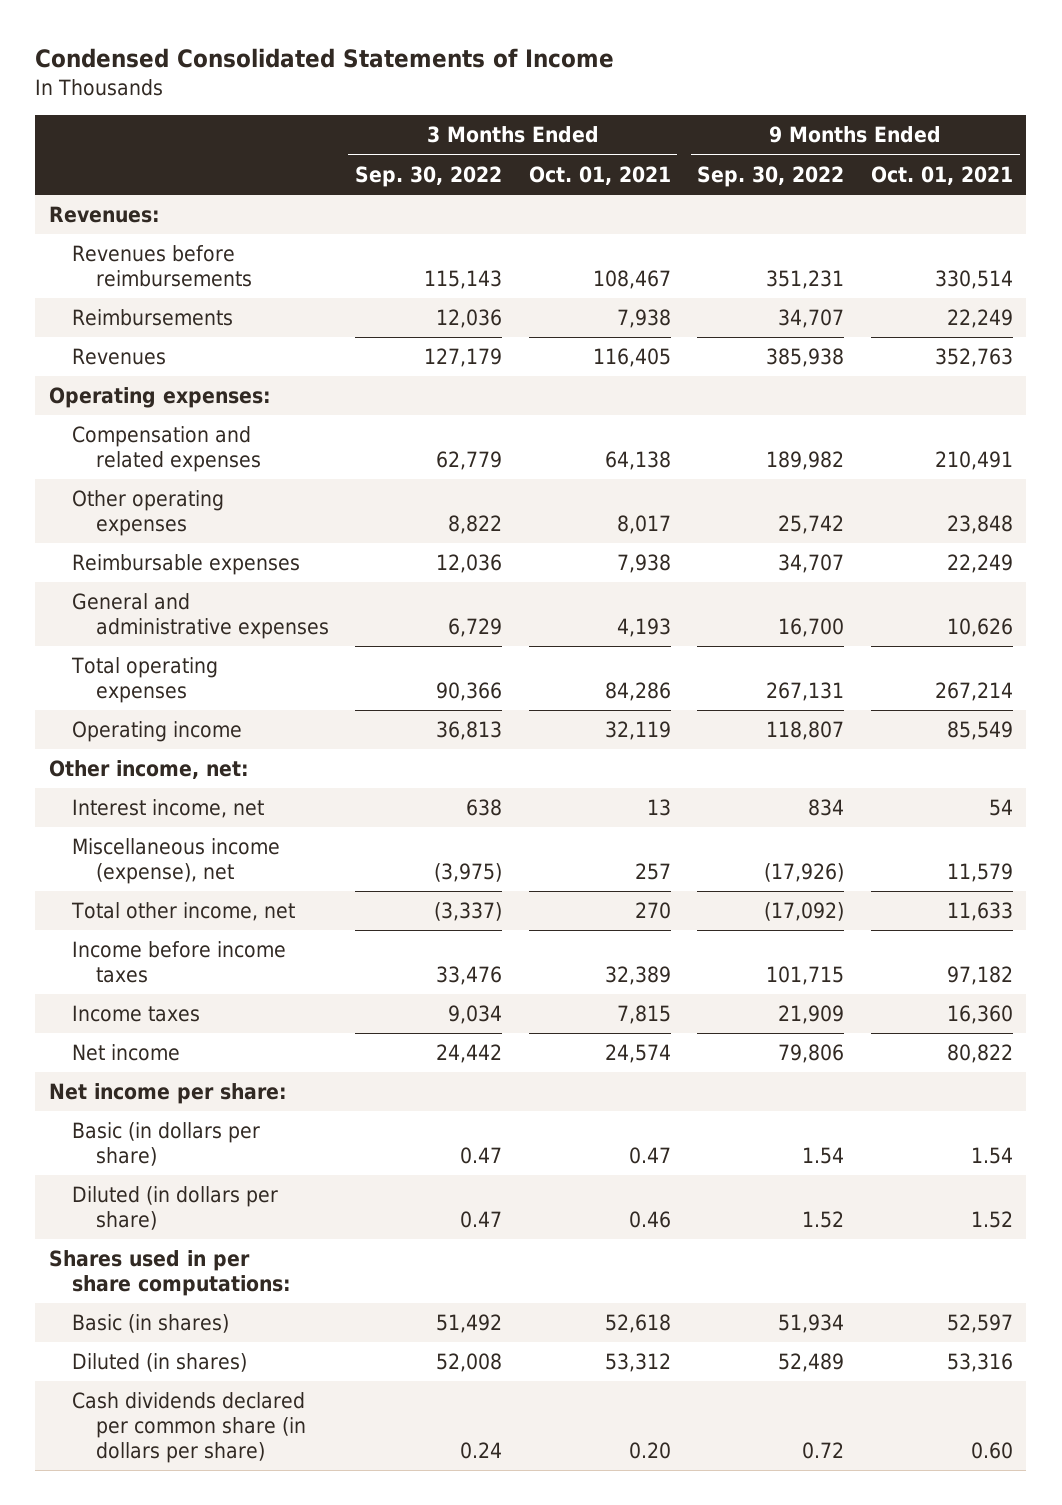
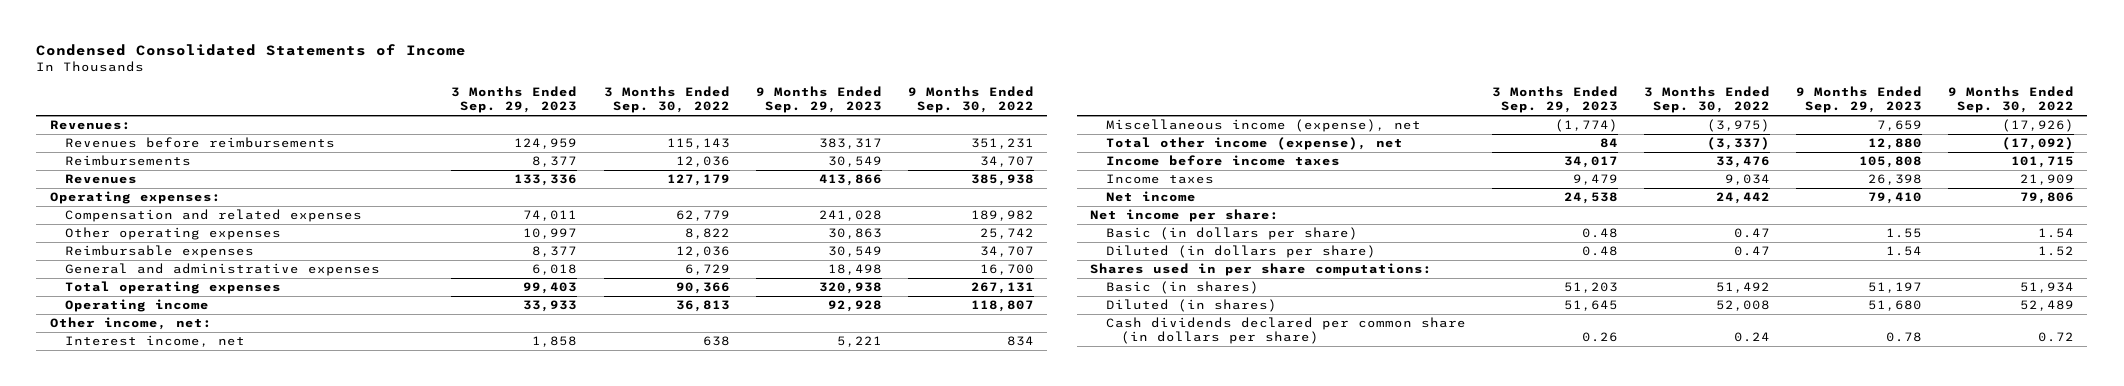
[528,165,671,185] Oct. 01, 2021 -> none
[871,165,1014,185] Oct. 01, 2021 -> none
none -> [451,86,578,114] 3 Months Ended Sep. 29, 2023
none -> [755,86,882,114] 9 Months Ended Sep. 29, 2023
[71,902,296,922] Total other income, net -> [1105,137,1403,151] Total other income (expense), net

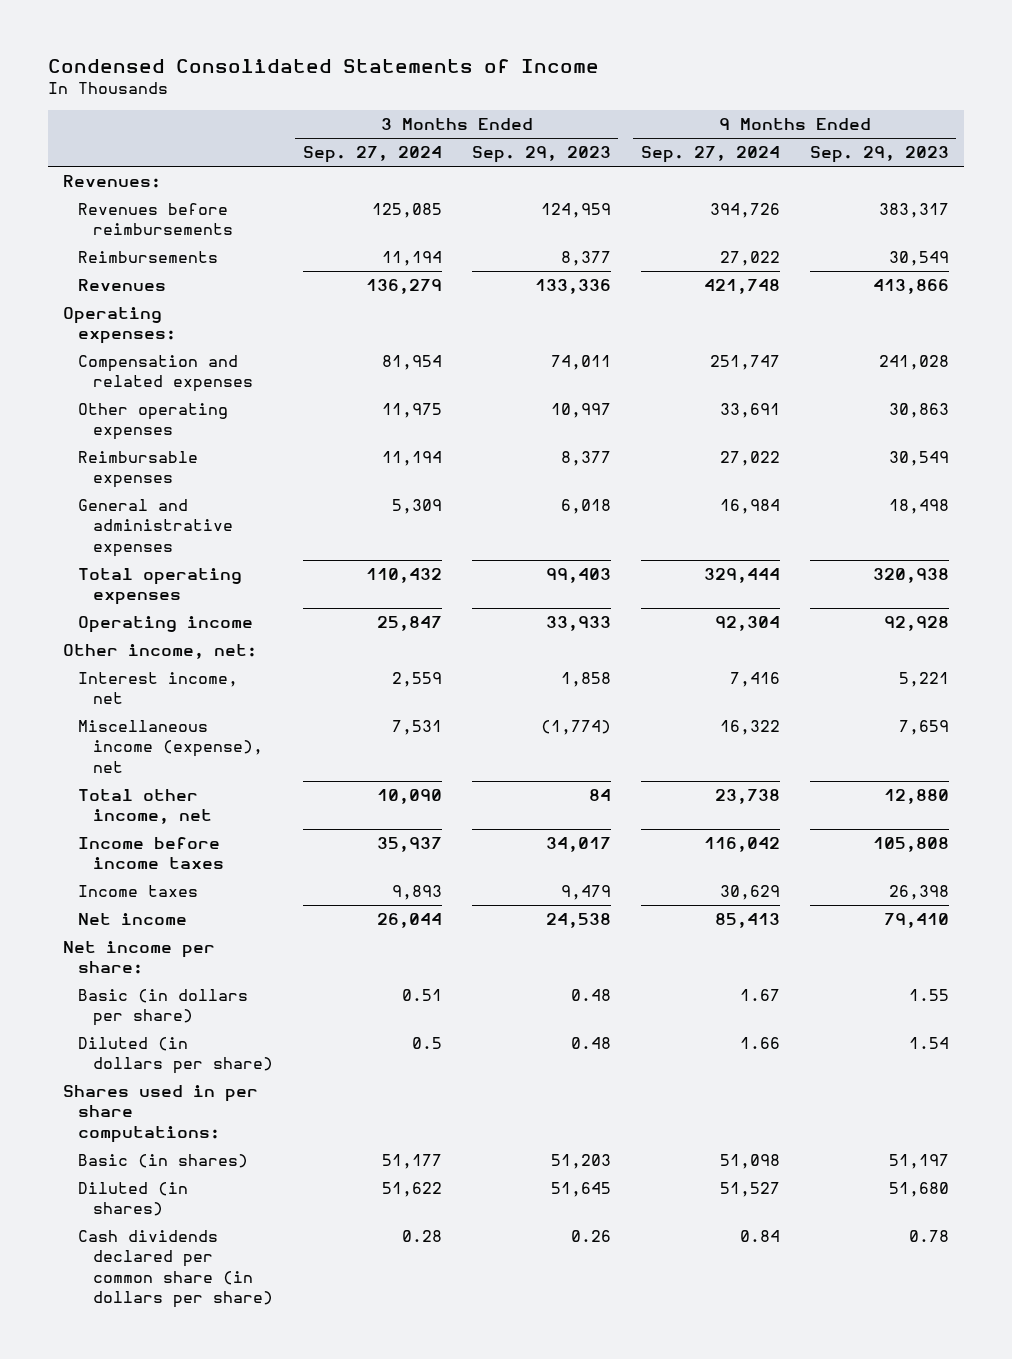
[603,86,730,114] 3 Months Ended Sep. 30, 2022 -> none
[907,86,1034,114] 9 Months Ended Sep. 30, 2022 -> none
none -> [302,146,442,164] Sep. 27, 2024
none -> [640,146,780,164] Sep. 27, 2024
[1105,137,1403,151] Total other income (expense), net -> [77,789,212,825] Total other income, net

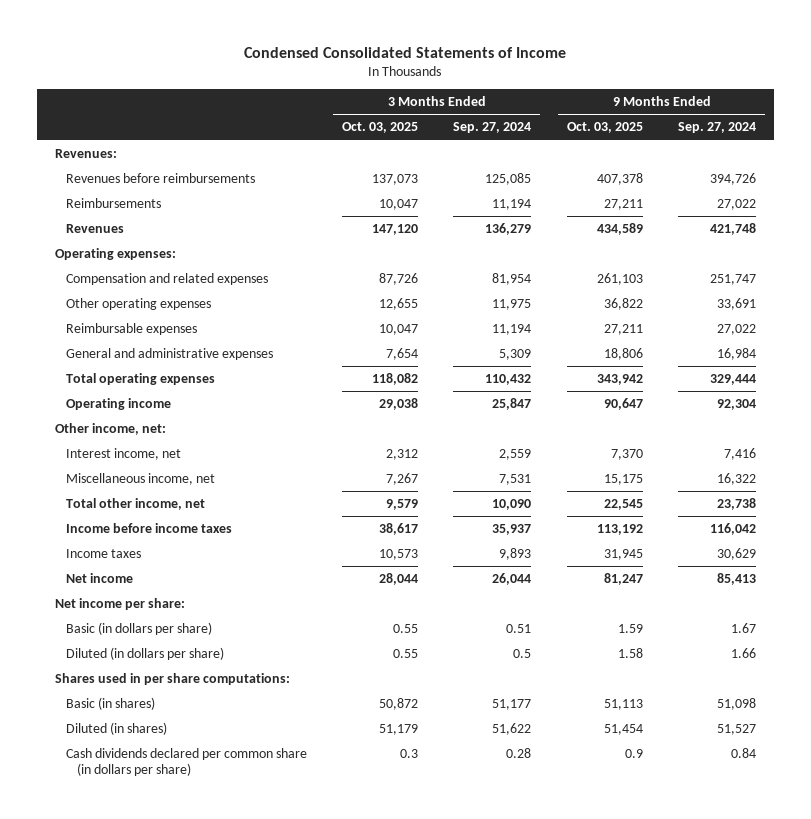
[471,146,611,164] Sep. 29, 2023 -> none
[809,146,949,164] Sep. 29, 2023 -> none
none -> [342,122,419,134] Oct. 03, 2025
none -> [566,122,643,134] Oct. 03, 2025
[77,720,263,773] Miscellaneous income (expense), net -> [65,472,215,485] Miscellaneous income, net

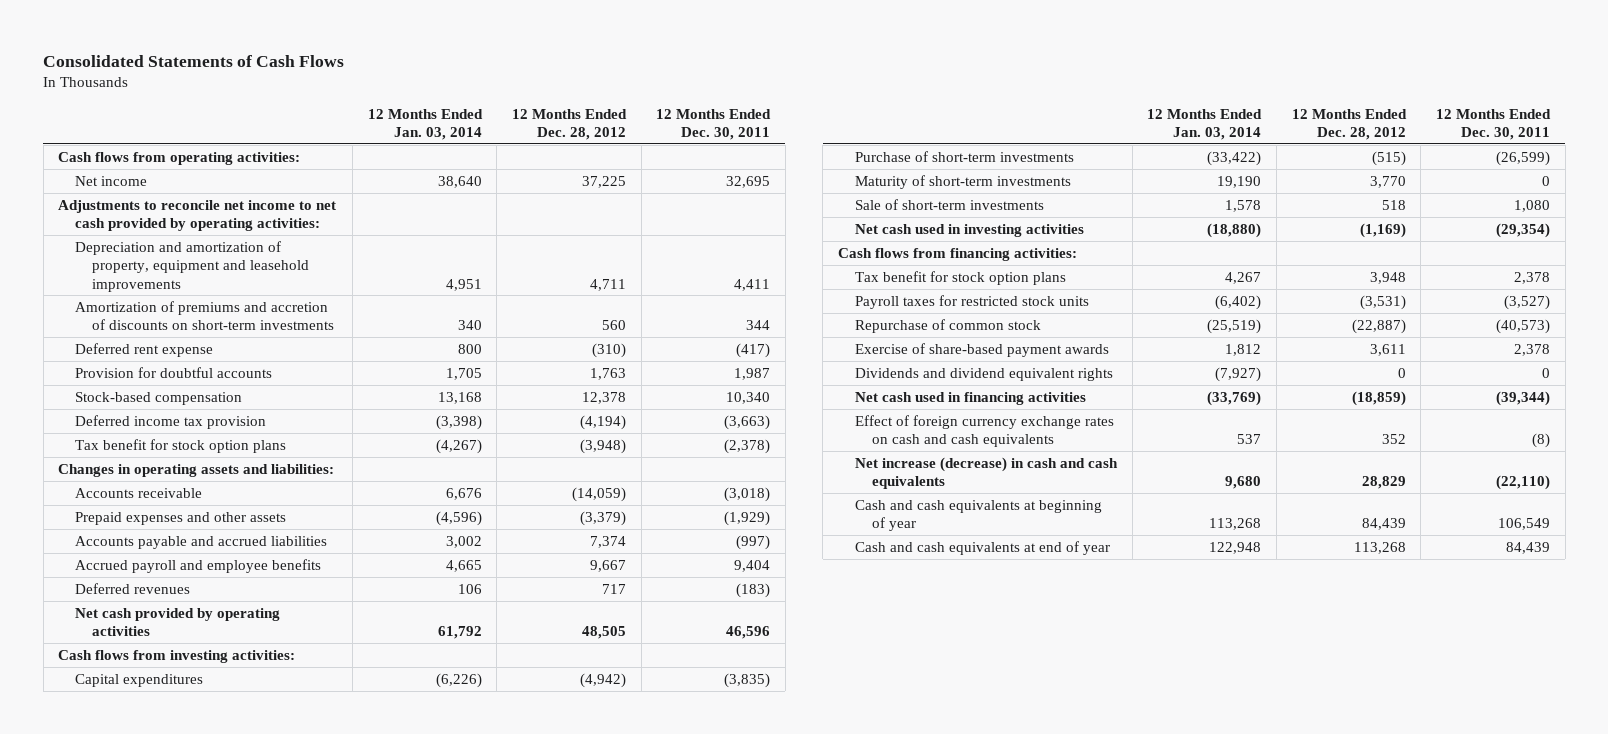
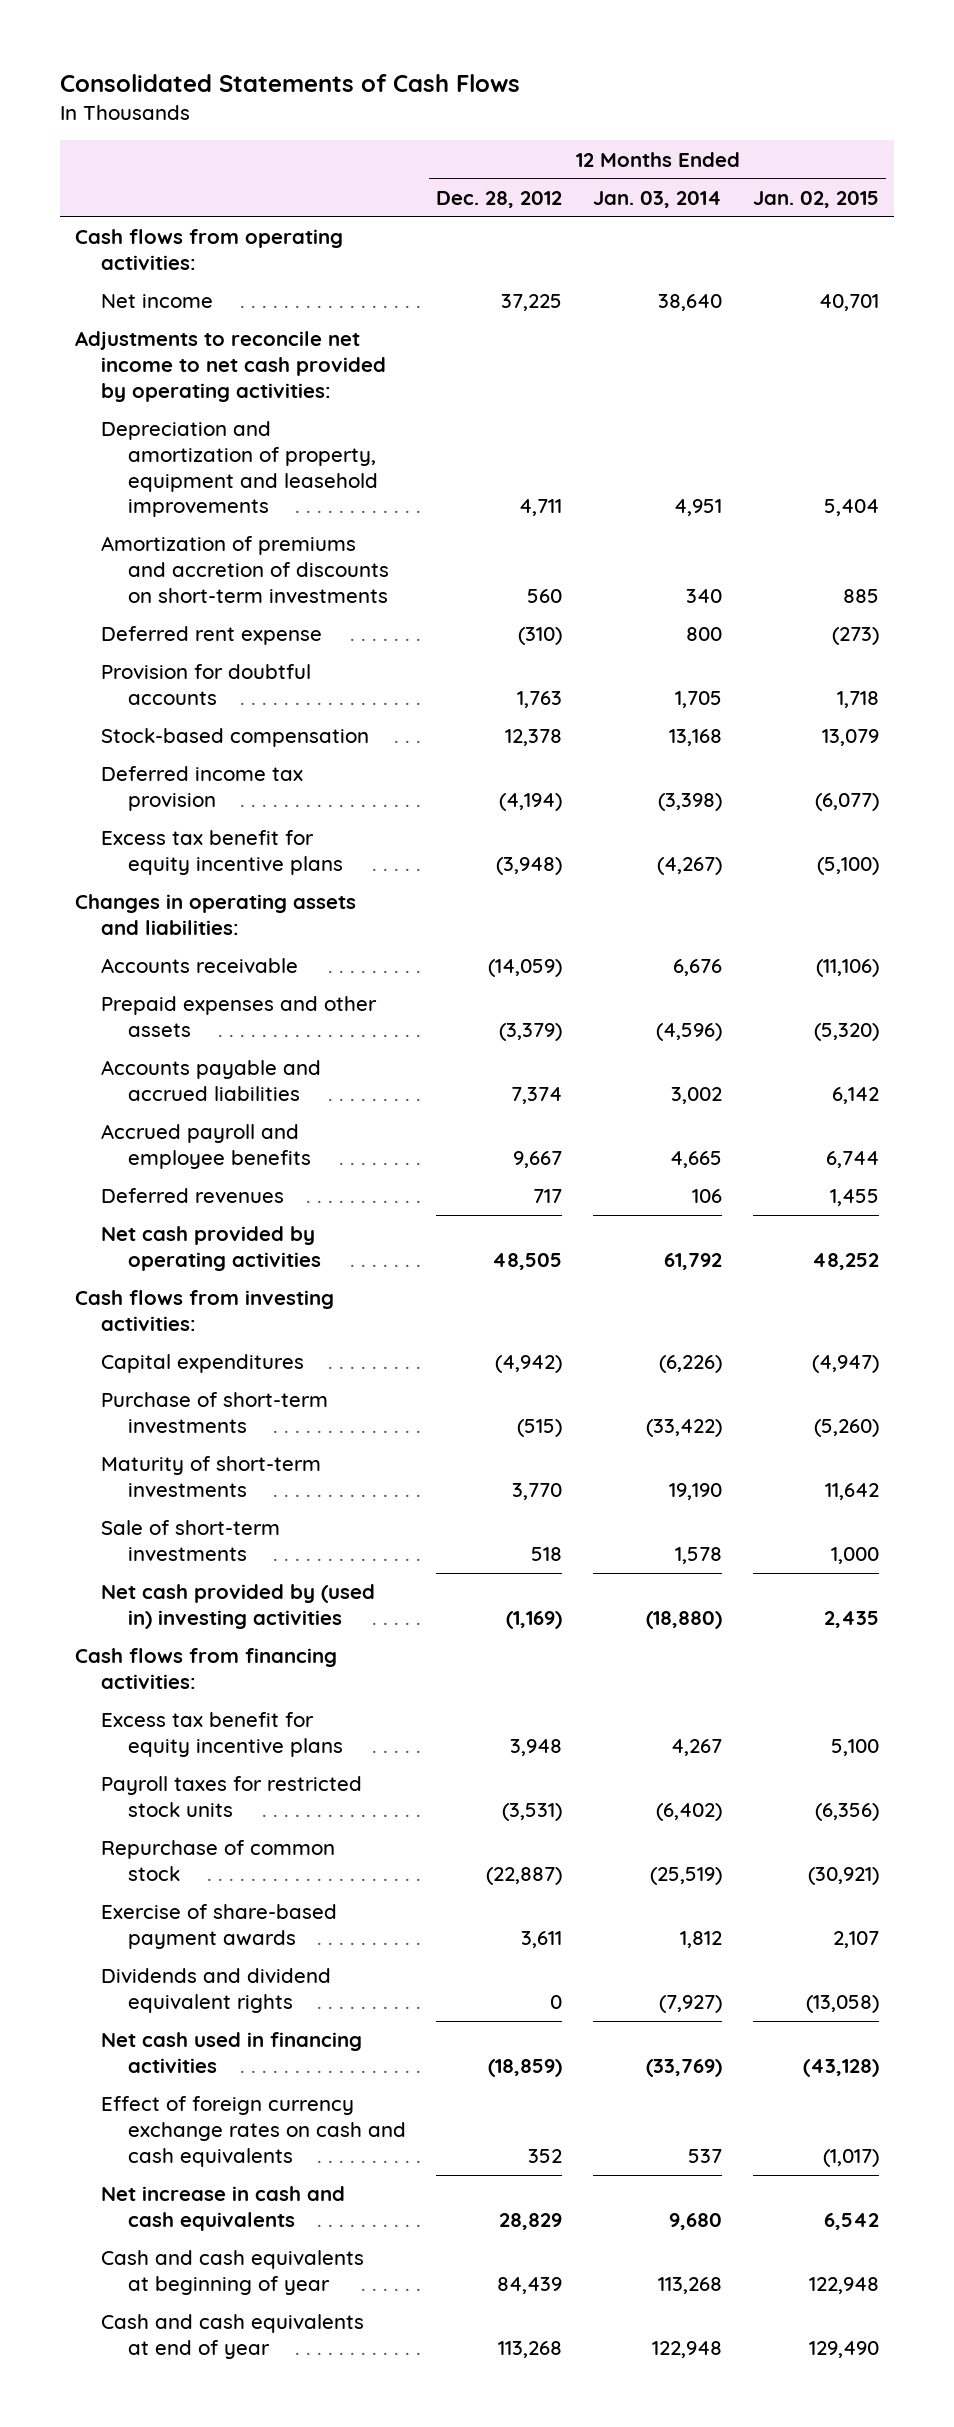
[656,108,772,140] 12 Months Ended Dec. 30, 2011 -> none
none -> [752,190,879,208] Jan. 02, 2015
[75,438,287,453] Tax benefit for stock option plans -> [101,830,343,876] Excess tax benefit for equity incentive plans
[854,223,1084,237] Net cash used in investing activities -> [101,1584,376,1630] Net cash provided by (used in) investing activities
[854,270,1066,285] Tax benefit for stock option plans -> [101,1712,343,1758] Excess tax benefit for equity incentive plans
[854,456,1118,490] Net increase (decrease) in cash and cash equivalents -> [101,2186,346,2232] Net increase in cash and cash equivalents

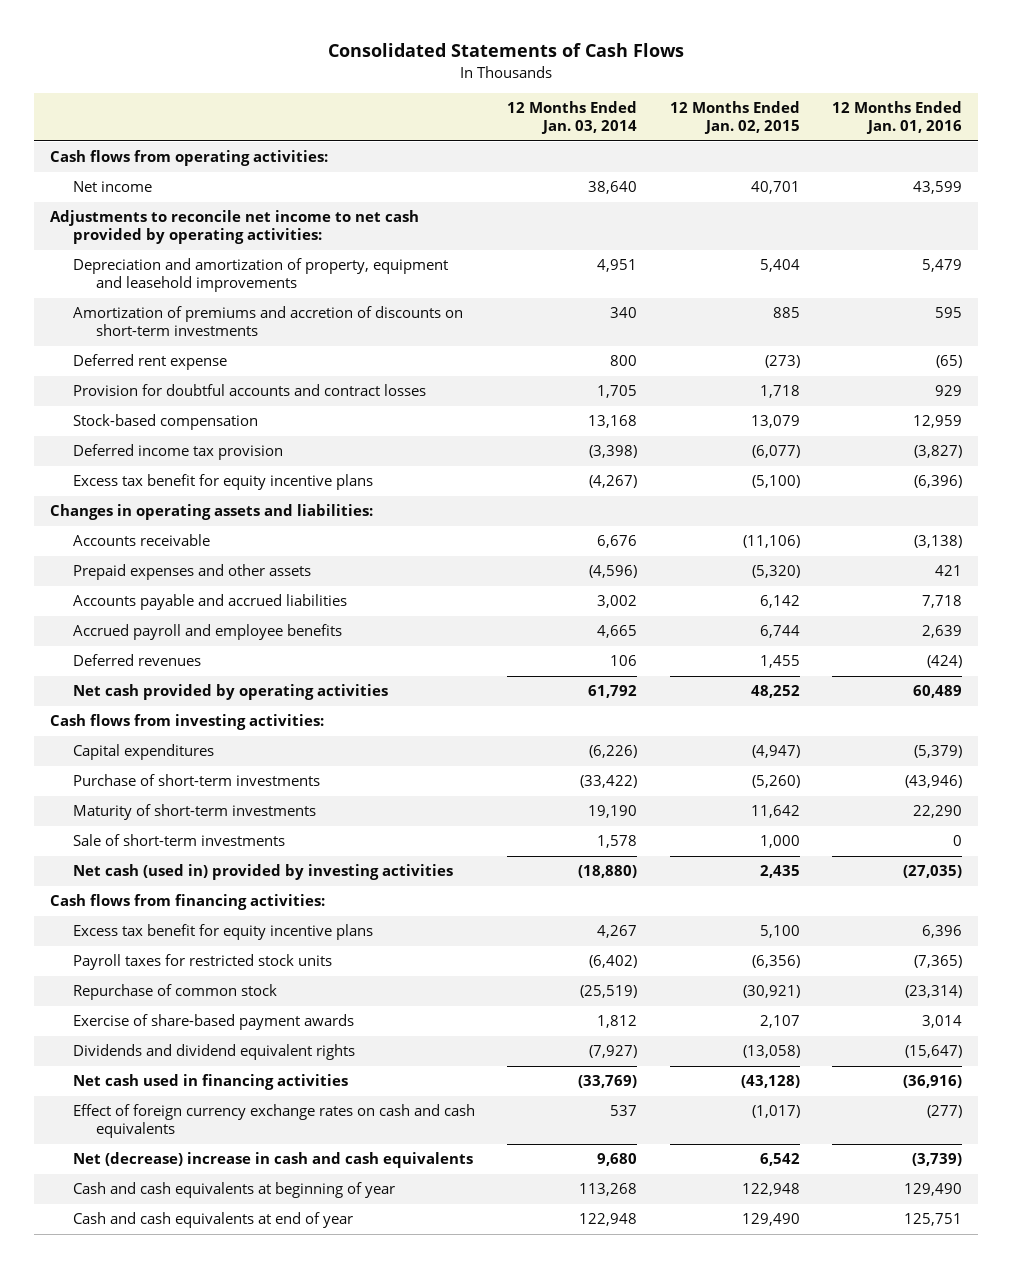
[436,190,563,208] Dec. 28, 2012 -> none
none -> [832,101,963,135] 12 Months Ended Jan. 01, 2016
[101,664,312,706] Provision for doubtful accounts -> [73,384,427,397] Provision for doubtful accounts and contract losses
[101,1584,376,1630] Net cash provided by (used in) investing activities -> [73,864,454,881] Net cash (used in) provided by investing activities
[101,2186,346,2232] Net increase in cash and cash equivalents -> [73,1152,474,1169] Net (decrease) increase in cash and cash equivalents

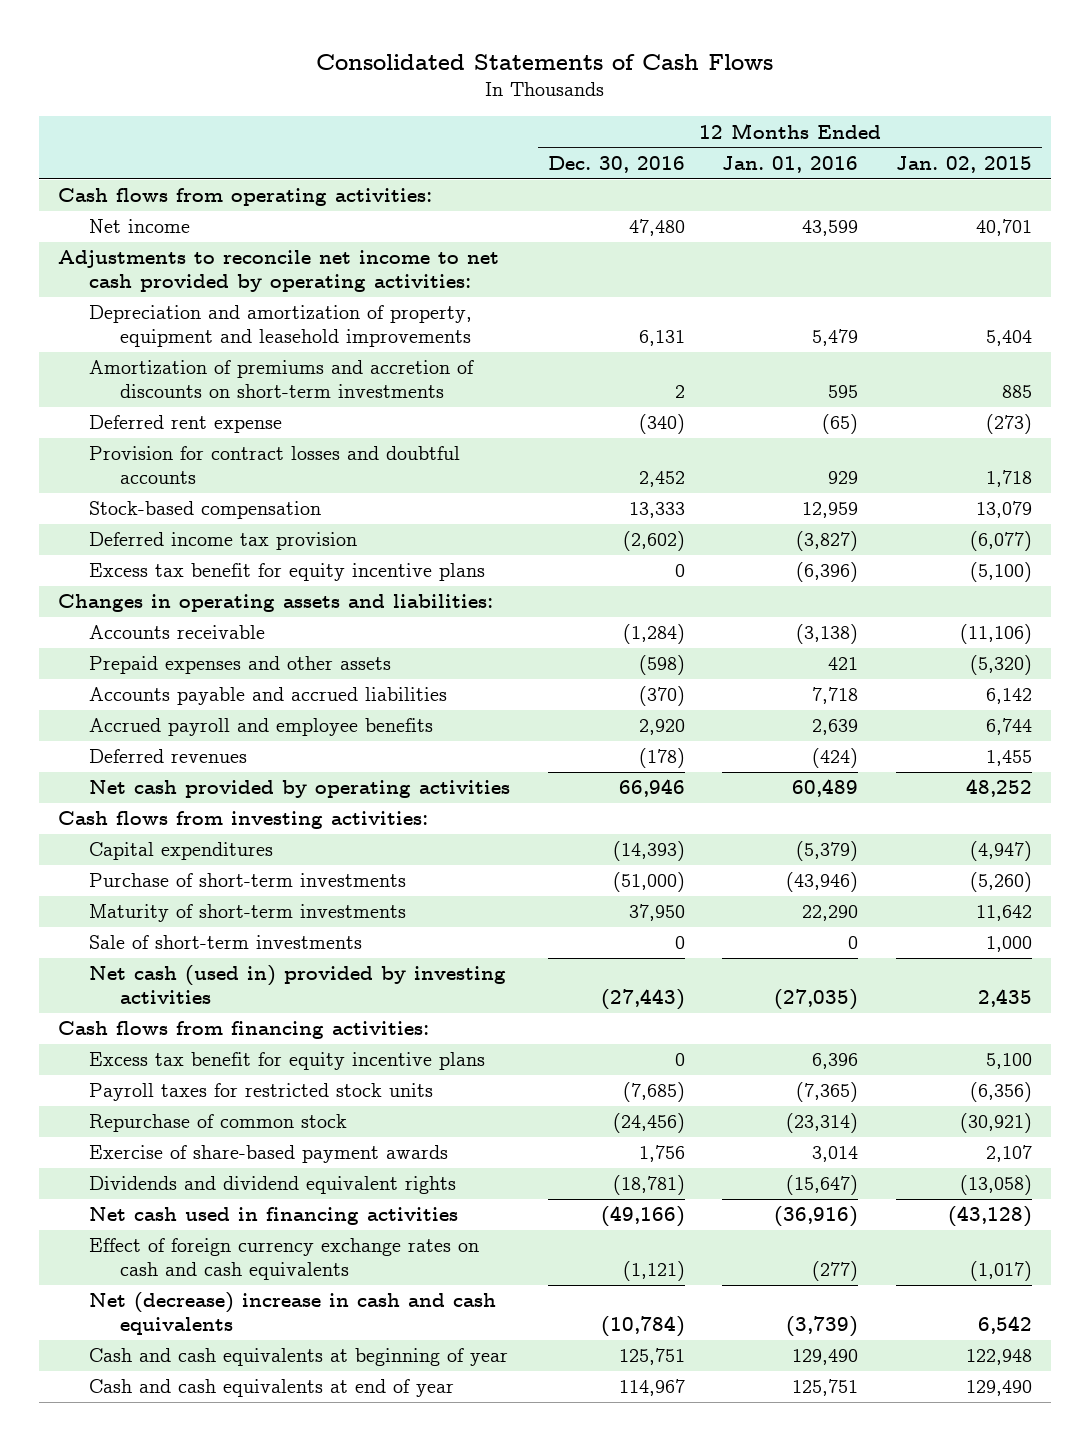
[507,101,638,135] 12 Months Ended Jan. 03, 2014 -> none
none -> [547,155,685,173] Dec. 30, 2016
[73,384,427,397] Provision for doubtful accounts and contract losses -> [88,446,460,485] Provision for contract losses and doubtful accounts

